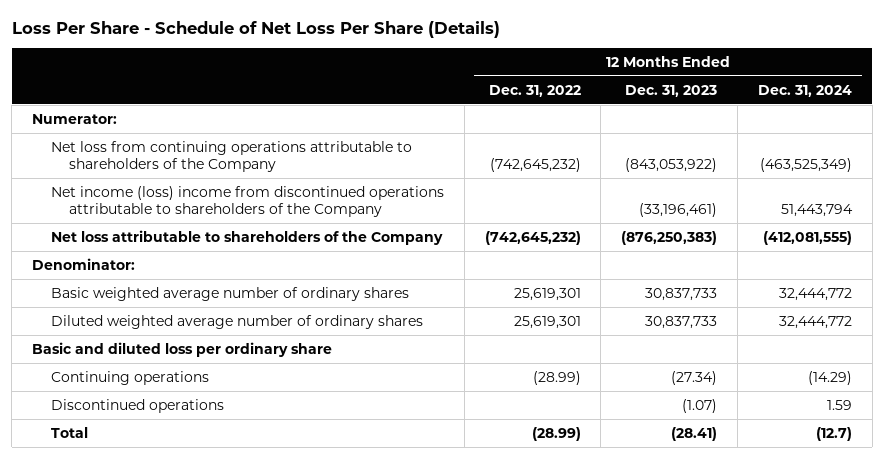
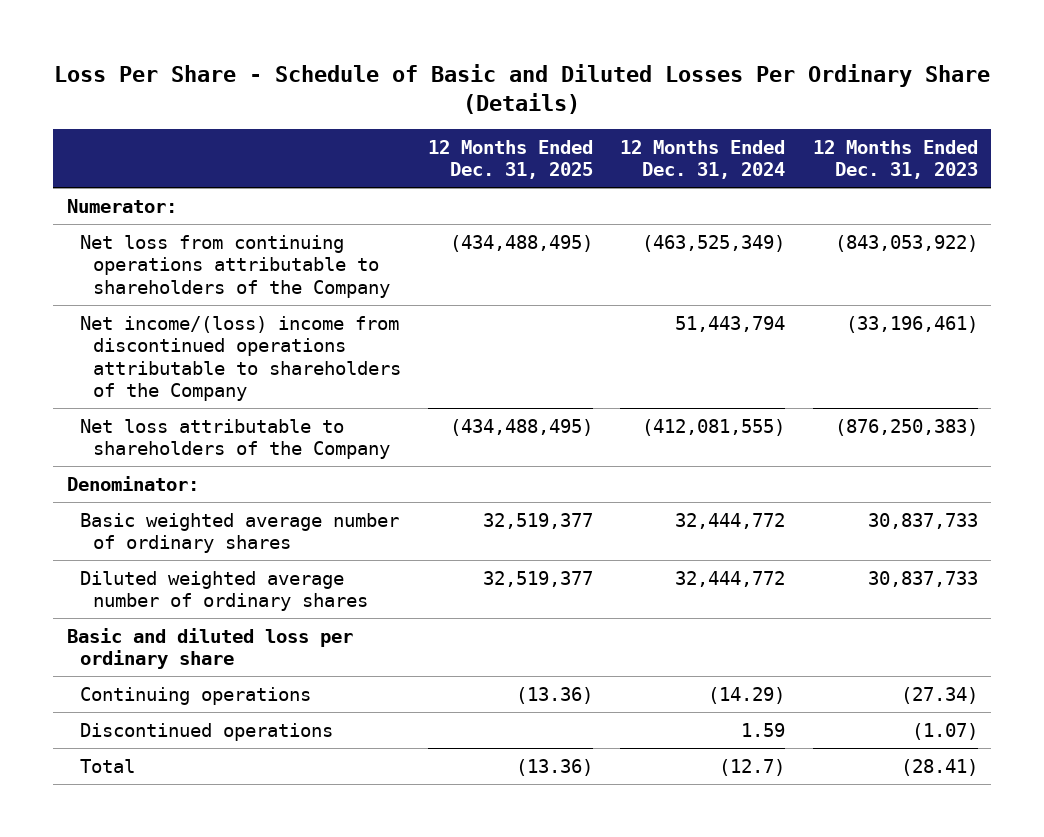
[11,20,500,38] Loss Per Share - Schedule of Net Loss Per Share (Details) -> [54,63,991,114] Loss Per Share - Schedule of Basic and Diluted Losses Per Ordinary Share (Details)
[488,84,581,97] Dec. 31, 2022 -> none
none -> [428,139,594,180] 12 Months Ended Dec. 31, 2025
[50,185,444,217] Net income (loss) income from discontinued operations attributable to shareholders of the Company -> [79,315,401,402] Net income/(loss) income from discontinued operations attributable to shareholders of the Company

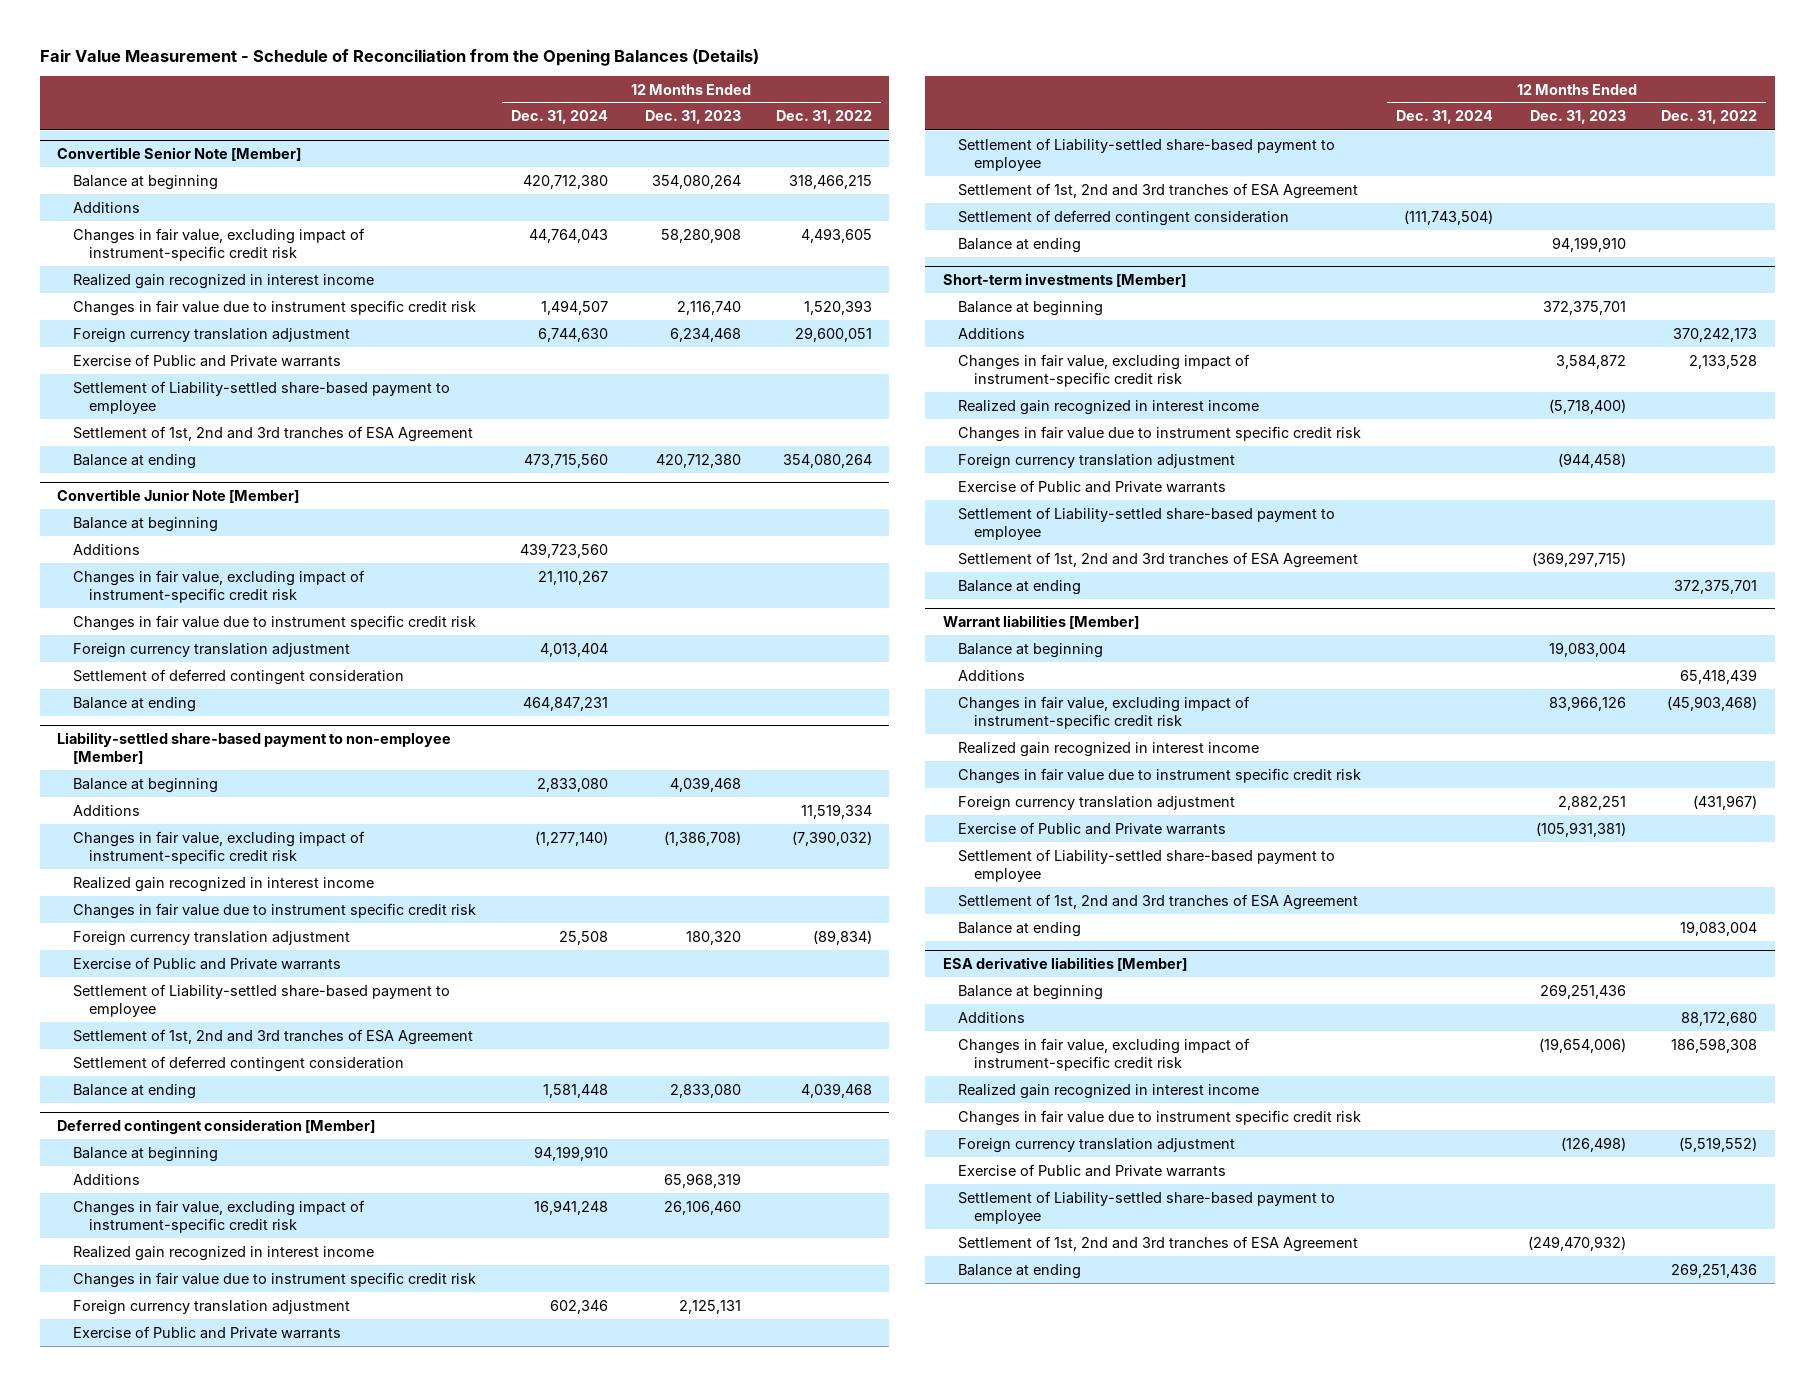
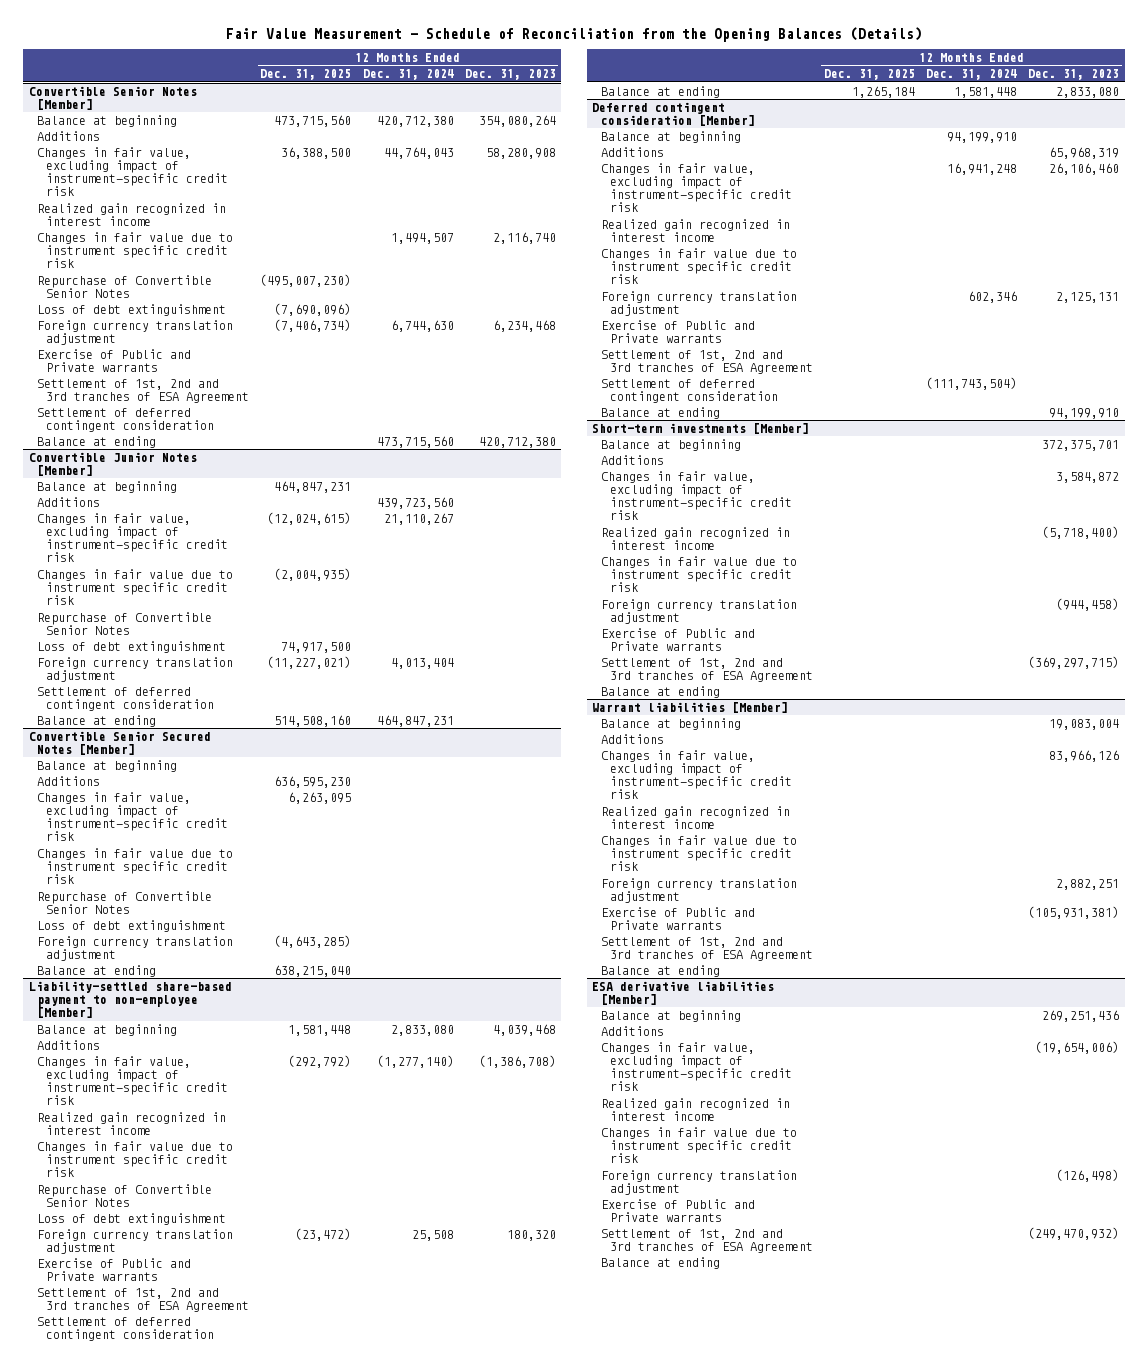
[775,110,872,125] Dec. 31, 2022 -> none
none -> [260,69,352,81] Dec. 31, 2025
[57,146,302,161] Convertible Senior Note [Member] -> [28,85,197,110] Convertible Senior Notes [Member]
none -> [37,274,213,298] Repurchase of Convertible Senior Notes
none -> [37,303,227,316] Loss of debt extinguishment
[72,380,450,414] Settlement of Liability-settled share-based payment to employee -> none
none -> [37,407,215,432] Settlement of deferred contingent consideration
[57,488,300,503] Convertible Junior Note [Member] -> [28,451,197,476] Convertible Junior Notes [Member]
none -> [37,611,213,635] Repurchase of Convertible Senior Notes
none -> [37,640,227,653] Loss of debt extinguishment
none -> [28,730,211,755] Convertible Senior Secured Notes [Member]
none -> [37,759,178,772] Balance at beginning
none -> [37,775,101,786] Additions
none -> [37,791,229,842] Changes in fair value, excluding impact of instrument-specific credit risk
none -> [37,847,234,885] Changes in fair value due to instrument specific credit risk
none -> [37,890,213,914] Repurchase of Convertible Senior Notes
none -> [37,919,227,932] Loss of debt extinguishment
none -> [37,935,234,961] Foreign currency translation adjustment
none -> [37,964,157,977] Balance at ending
none -> [37,1183,213,1207] Repurchase of Convertible Senior Notes
none -> [37,1212,227,1225] Loss of debt extinguishment
[72,983,450,1017] Settlement of Liability-settled share-based payment to employee -> none
[958,137,1336,171] Settlement of Liability-settled share-based payment to employee -> none
[958,506,1336,540] Settlement of Liability-settled share-based payment to employee -> none
[958,848,1336,882] Settlement of Liability-settled share-based payment to employee -> none
[958,1190,1336,1224] Settlement of Liability-settled share-based payment to employee -> none

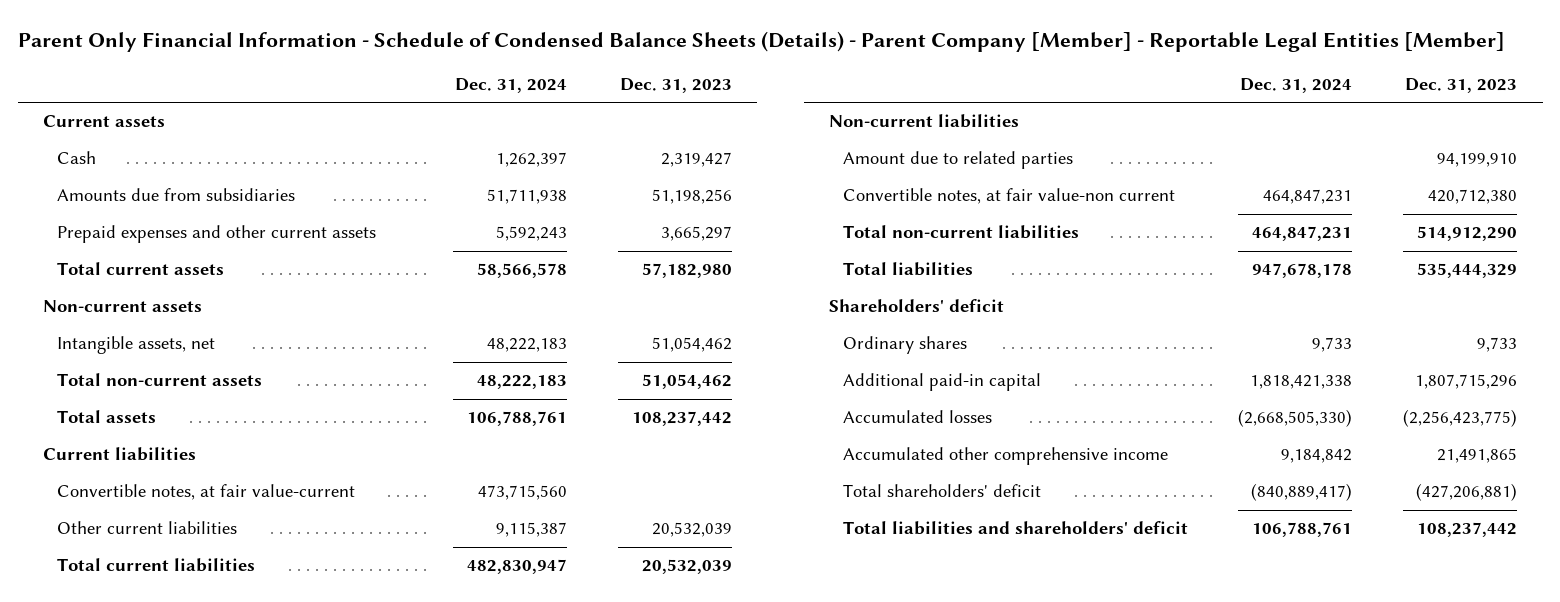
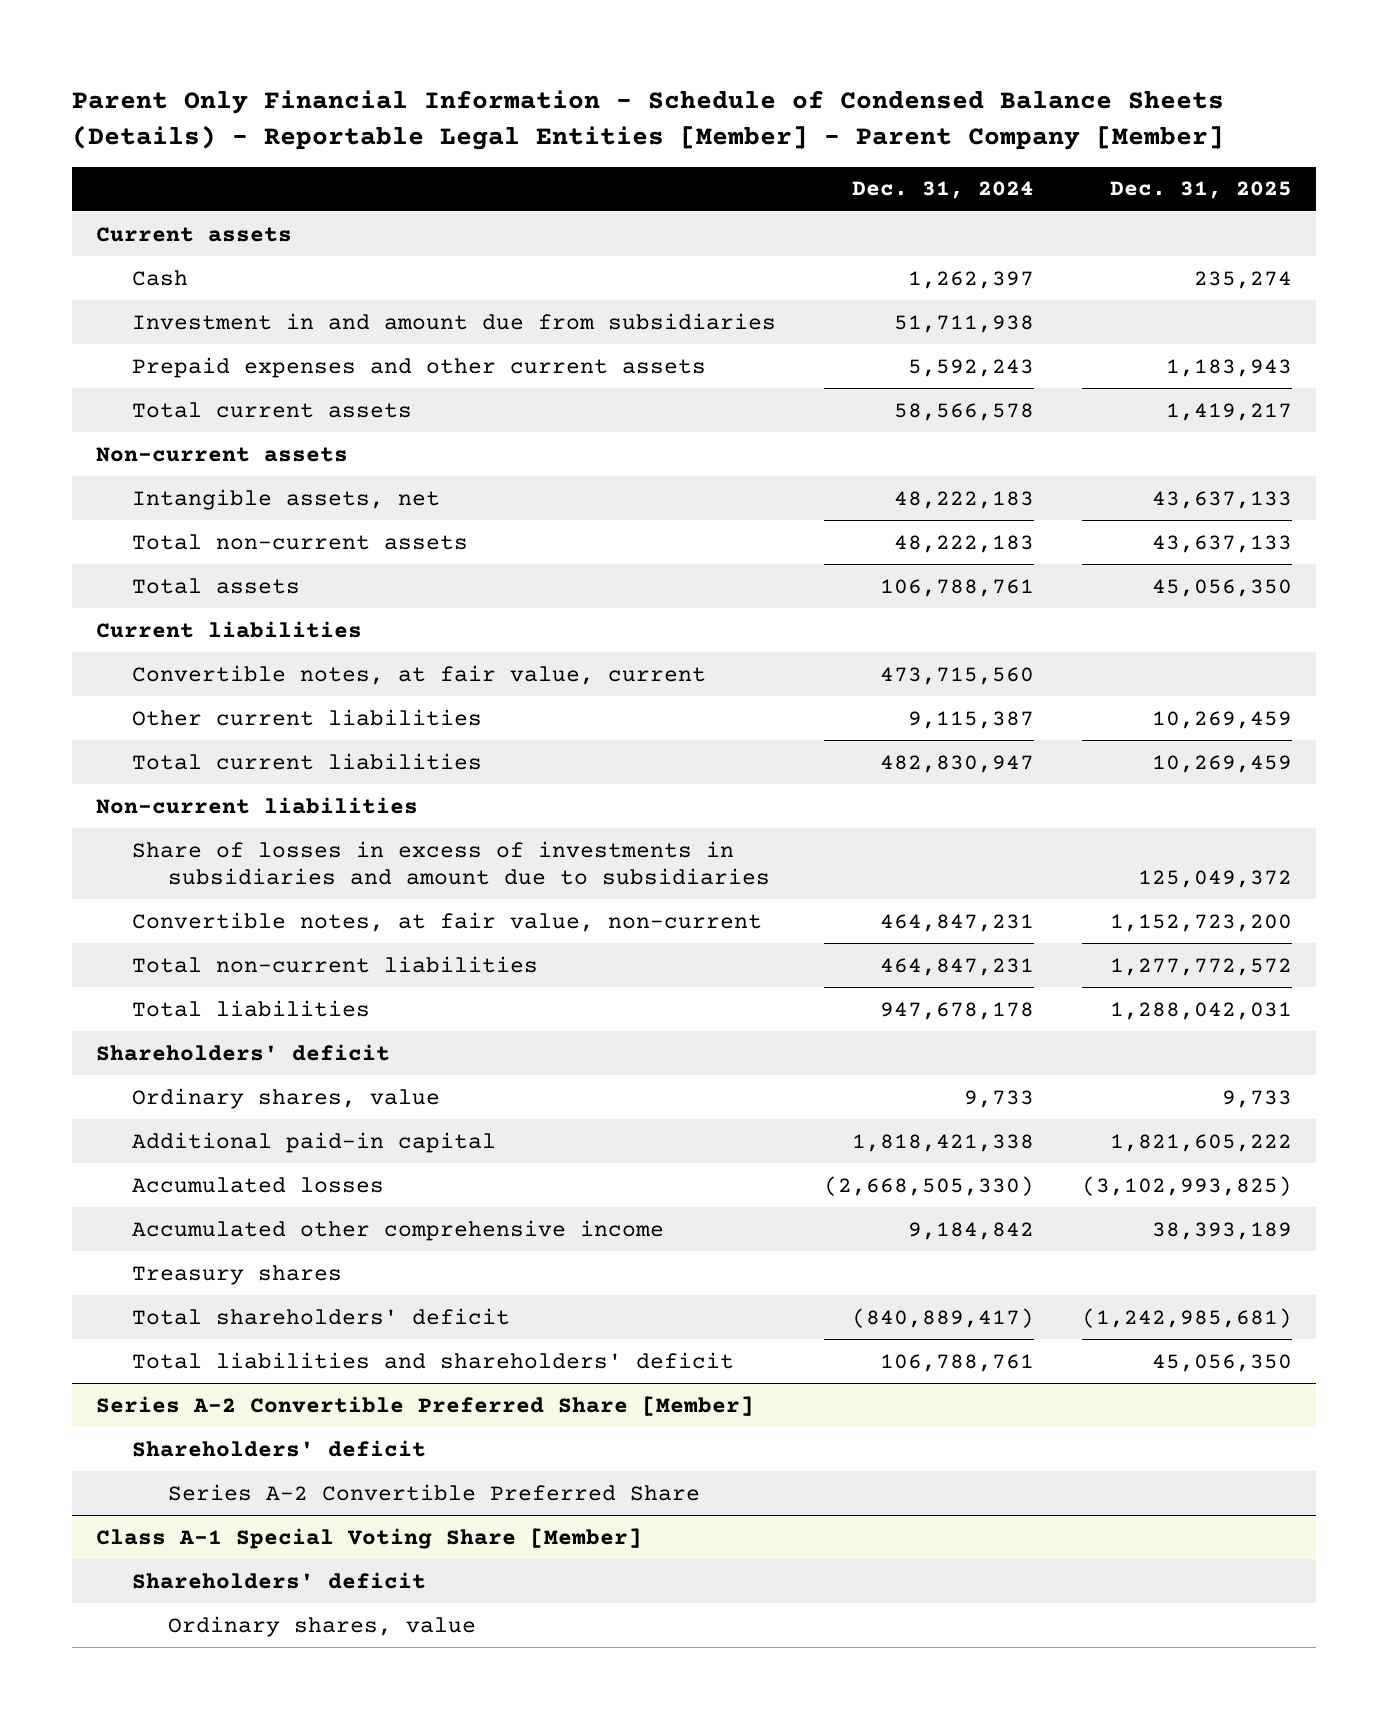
[17,30,1505,52] Parent Only Financial Information - Schedule of Condensed Balance Sheets (Details) - Parent Company [Member] - Reportable Legal Entities [Member] -> [71,89,1224,150] Parent Only Financial Information - Schedule of Condensed Balance Sheets (Details) - Reportable Legal Entities [Member] - Parent Company [Member]
[619,77,732,93] Dec. 31, 2023 -> none
none -> [1110,181,1293,200] Dec. 31, 2025
[57,188,296,202] Amounts due from subsidiaries -> [131,312,776,330] Investment in and amount due from subsidiaries
[57,484,356,501] Convertible notes, at fair value-current -> [131,664,706,685] Convertible notes, at fair value, current
[842,151,1073,170] Amount due to related parties -> [131,840,770,886] Share of losses in excess of investments in subsidiaries and amount due to subsidiaries
[842,188,1175,205] Convertible notes, at fair value-non current -> [131,911,762,932] Convertible notes, at fair value, non-current
[842,336,967,355] Ordinary shares -> [131,1087,440,1109] Ordinary shares, value
none -> [131,1264,342,1285] Treasury shares
none -> [95,1395,754,1416] Series A-2 Convertible Preferred Share [Member]
none -> [131,1439,426,1457] Shareholders' deficit
none -> [167,1483,700,1501] Series A-2 Convertible Preferred Share
none -> [95,1527,642,1549] Class A-1 Special Voting Share [Member]
none -> [131,1571,426,1589] Shareholders' deficit
none -> [167,1615,476,1637] Ordinary shares, value

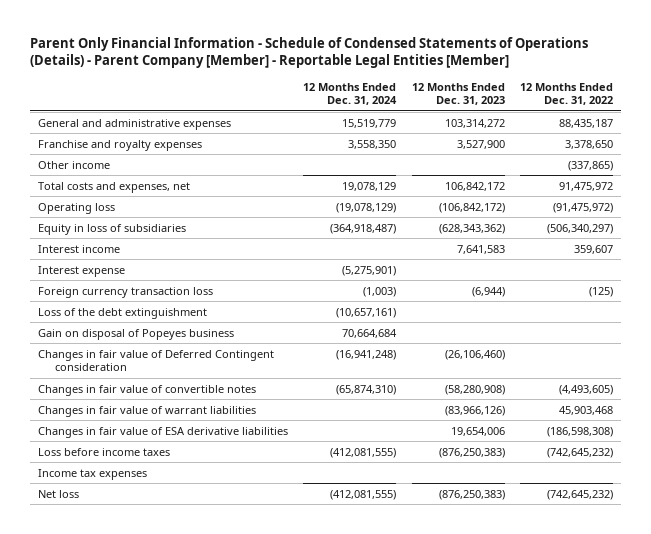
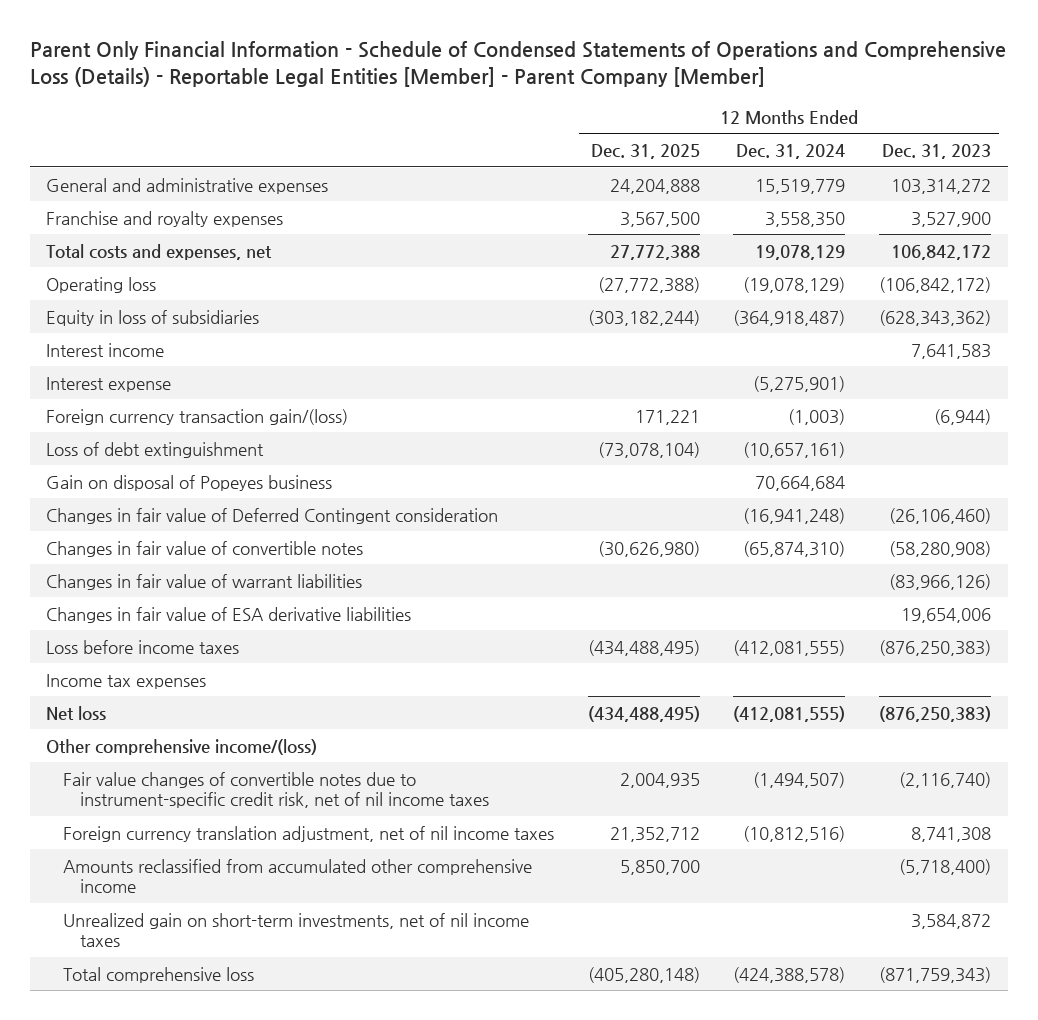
[30,36,589,68] Parent Only Financial Information - Schedule of Condensed Statements of Operations (Details) - Parent Company [Member] - Reportable Legal Entities [Member] -> [29,41,1006,87] Parent Only Financial Information - Schedule of Condensed Statements of Operations and Comprehensive Loss (Details) - Reportable Legal Entities [Member] - Parent Company [Member]
[520,82,614,106] 12 Months Ended Dec. 31, 2022 -> none
none -> [590,143,700,159] Dec. 31, 2025
[37,160,110,169] Other income -> none
[37,286,213,298] Foreign currency transaction loss -> [46,408,349,425] Foreign currency transaction gain/(loss)
[37,307,207,319] Loss of the debt extinguishment -> [46,441,265,458] Loss of debt extinguishment
none -> [46,738,318,755] Other comprehensive income/(loss)
none -> [63,771,489,808] Fair value changes of convertible notes due to instrument-specific credit risk, net of nil income taxes
none -> [63,825,555,842] Foreign currency translation adjustment, net of nil income taxes
none -> [63,858,533,893] Amounts reclassified from accumulated other comprehensive income
none -> [63,912,530,947] Unrealized gain on short-term investments, net of nil income taxes
none -> [63,966,255,983] Total comprehensive loss

